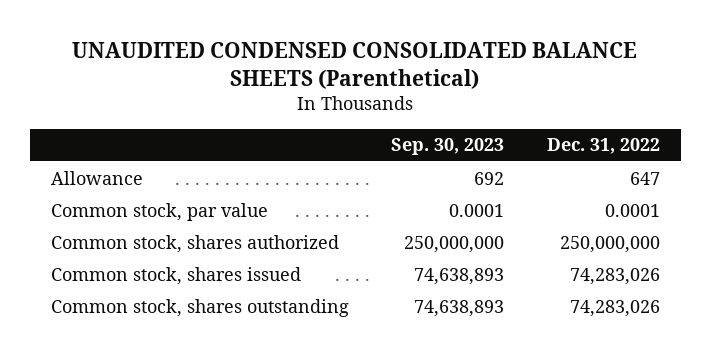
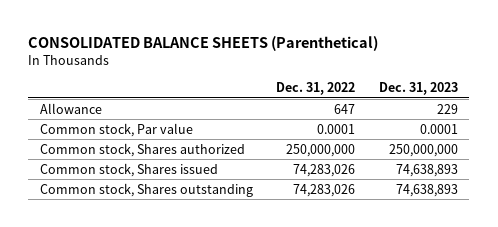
[72,41,638,90] UNAUDITED CONDENSED CONSOLIDATED BALANCE SHEETS (Parenthetical) -> [28,36,379,52] CONSOLIDATED BALANCE SHEETS (Parenthetical)
[391,138,505,156] Sep. 30, 2023 -> none
none -> [378,82,458,96] Dec. 31, 2023
[50,202,268,221] Common stock, par value -> [40,122,194,137] Common stock, Par value
[50,234,339,253] Common stock, shares authorized -> [40,142,246,157] Common stock, Shares authorized
[50,266,301,285] Common stock, shares issued -> [40,162,219,177] Common stock, Shares issued
[50,298,349,317] Common stock, shares outstanding -> [40,182,254,197] Common stock, Shares outstanding

